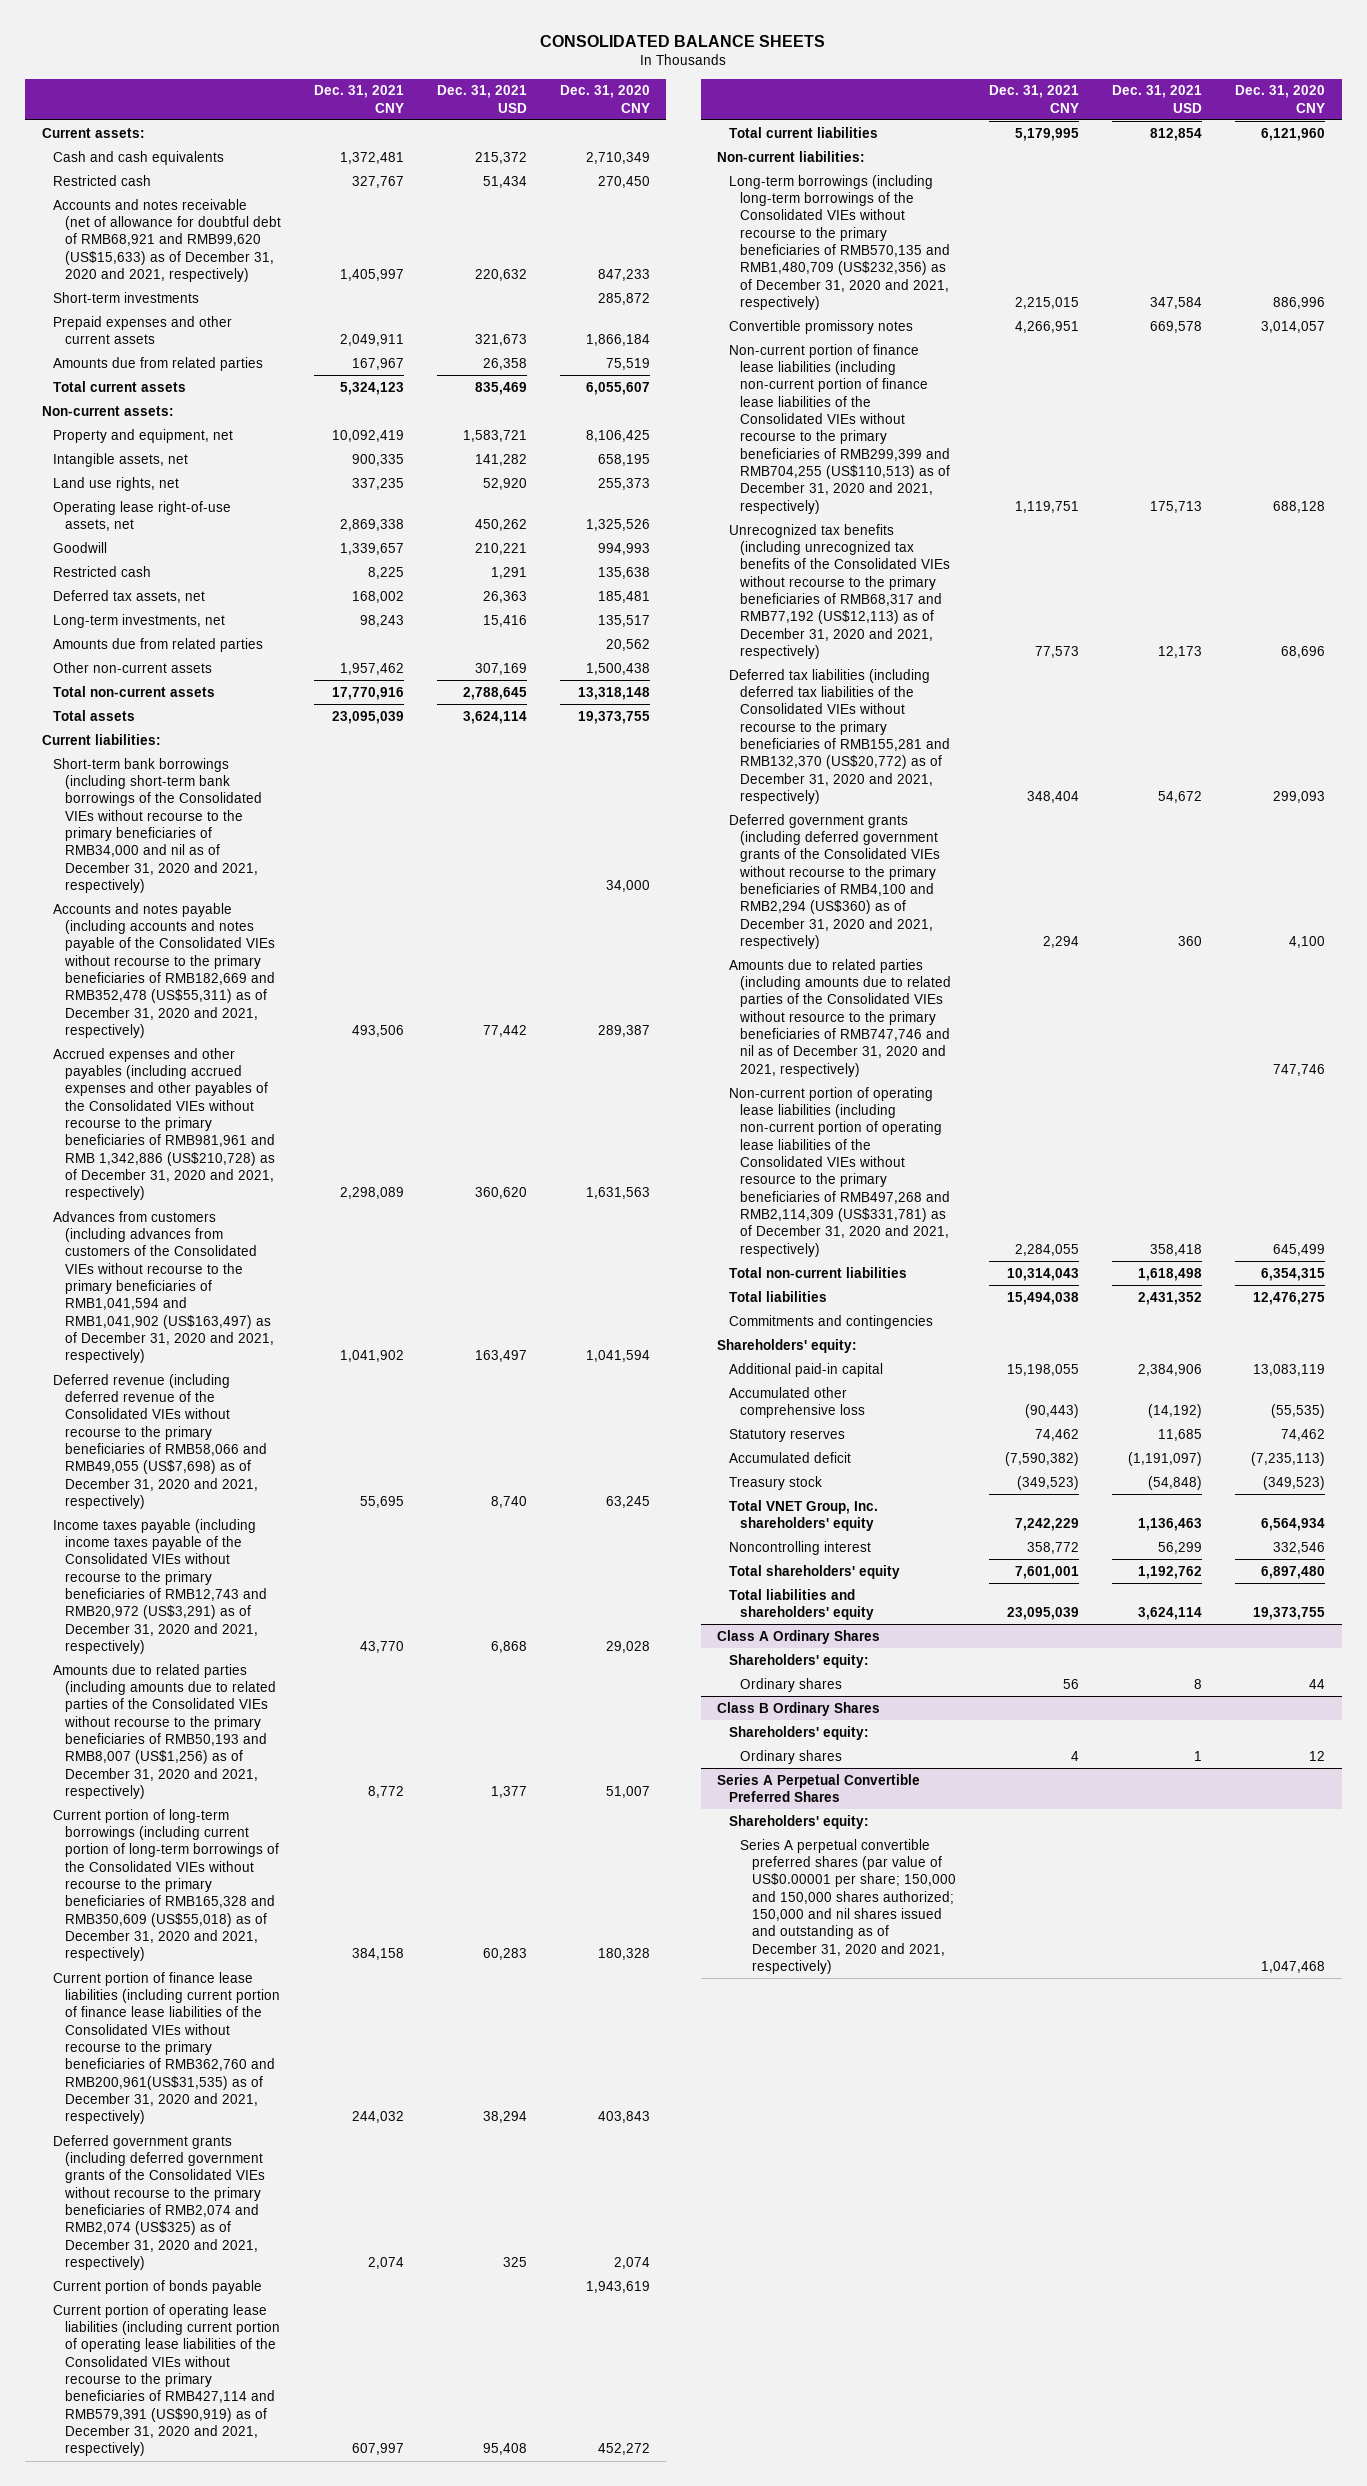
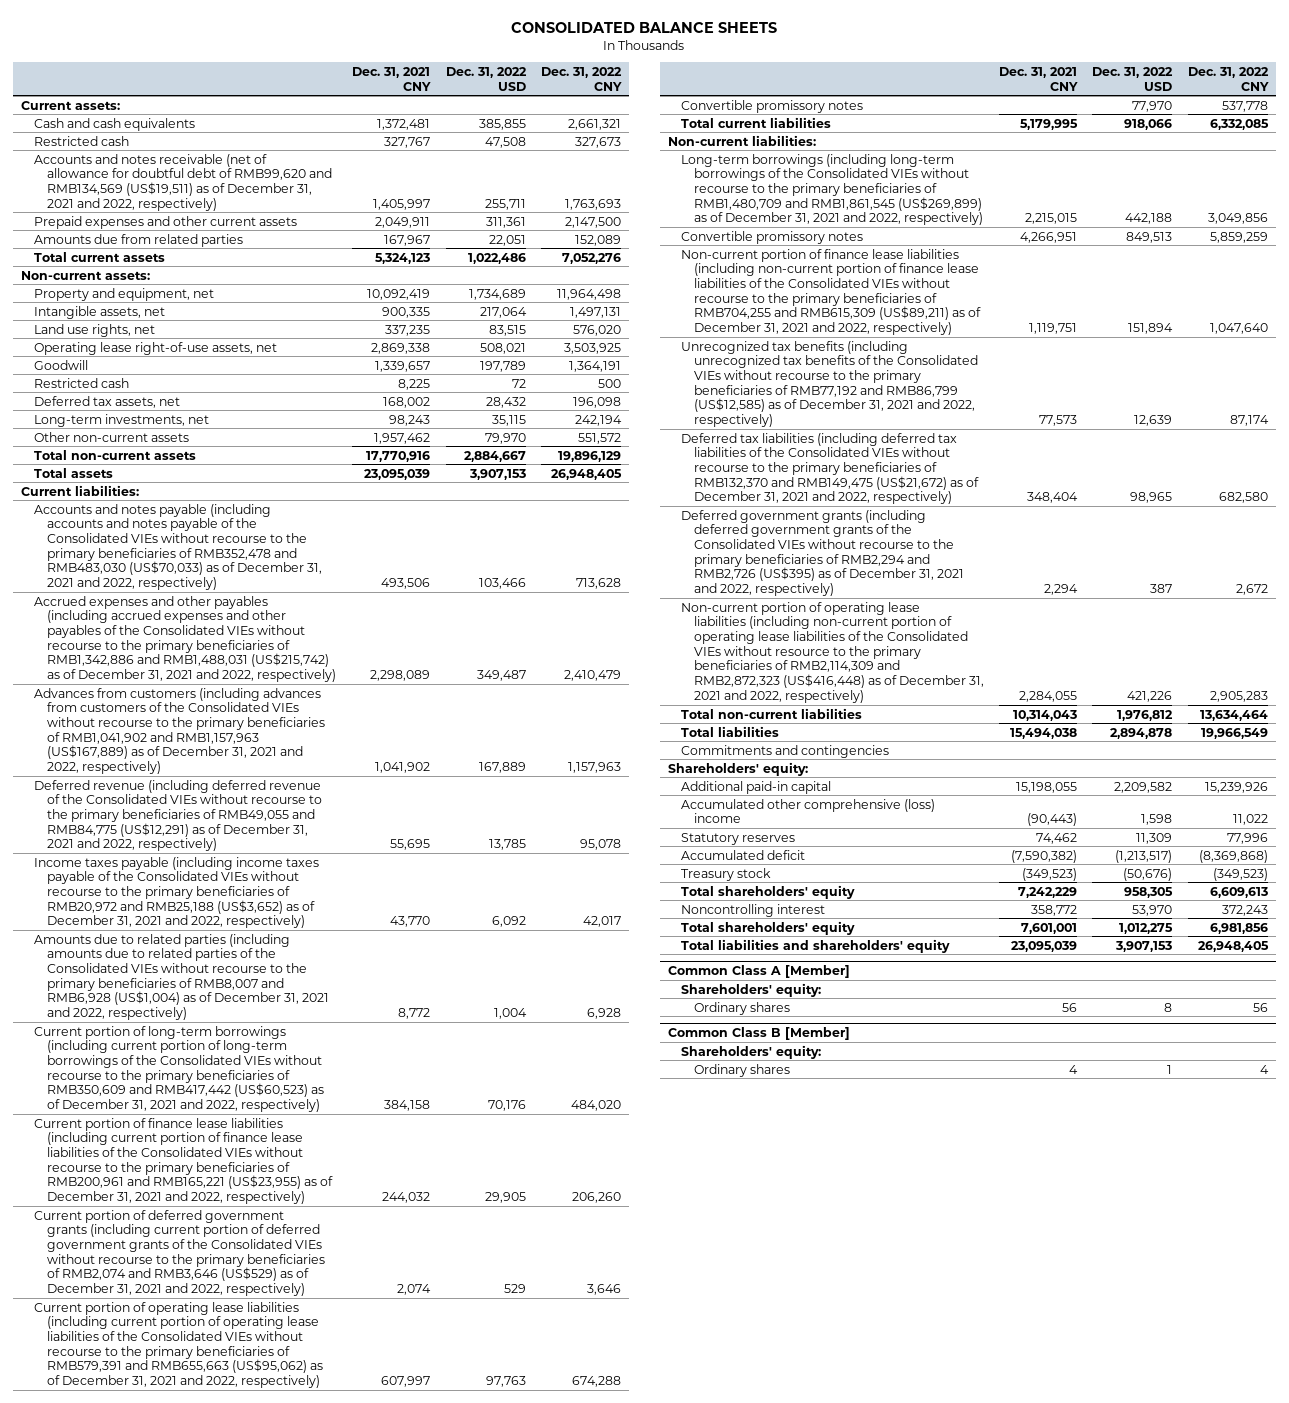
[436,85,527,113] Dec. 31, 2021 USD -> none
[559,85,650,113] Dec. 31, 2020 CNY -> none
none -> [445,66,527,91] Dec. 31, 2022 USD
none -> [541,66,623,91] Dec. 31, 2022 CNY
[53,291,200,303] Short-term investments -> none
[53,198,281,283] Accounts and notes receivable (net of allowance for doubtful debt of RMB68,921 and RMB99,620 (US$15,633) as of December 31, 2020 and 2021, respectively) -> [33,153,332,211] Accounts and notes receivable (net of allowance for doubtful debt of RMB99,620 and RMB134,569 (US$19,511) as of December 31, 2021 and 2022, respectively)
[53,637,264,652] Amounts due from related parties -> none
[53,757,262,894] Short-term bank borrowings (including short-term bank borrowings of the Consolidated VIEs without recourse to the primary beneficiaries of RMB34,000 and nil as of December 31, 2020 and 2021, respectively) -> none
[53,2279,263,2294] Current portion of bonds payable -> none
[53,902,275,1039] Accounts and notes payable (including accounts and notes payable of the Consolidated VIEs without recourse to the primary beneficiaries of RMB182,669 and RMB352,478 (US$55,311) as of December 31, 2020 and 2021, respectively) -> [33,503,322,591] Accounts and notes payable (including accounts and notes payable of the Consolidated VIEs without recourse to the primary beneficiaries of RMB352,478 and RMB483,030 (US$70,033) as of December 31, 2021 and 2022, respectively)
[53,1047,275,1201] Accrued expenses and other payables (including accrued expenses and other payables of the Consolidated VIEs without recourse to the primary beneficiaries of RMB981,961 and RMB 1,342,886 (US$210,728) as of December 31, 2020 and 2021, respectively) -> [33,595,336,683] Accrued expenses and other payables (including accrued expenses and other payables of the Consolidated VIEs without recourse to the primary beneficiaries of RMB1,342,886 and RMB1,488,031 (US$215,742) as of December 31, 2021 and 2022, respectively)
[53,1210,274,1364] Advances from customers (including advances from customers of the Consolidated VIEs without recourse to the primary beneficiaries of RMB1,041,594 and RMB1,041,902 (US$163,497) as of December 31, 2020 and 2021, respectively) -> [33,687,325,775] Advances from customers (including advances from customers of the Consolidated VIEs without recourse to the primary beneficiaries of RMB1,041,902 and RMB1,157,963 (US$167,889) as of December 31, 2021 and 2022, respectively)
[53,1373,267,1510] Deferred revenue (including deferred revenue of the Consolidated VIEs without recourse to the primary beneficiaries of RMB58,066 and RMB49,055 (US$7,698) as of December 31, 2020 and 2021, respectively) -> [33,779,322,852] Deferred revenue (including deferred revenue of the Consolidated VIEs without recourse to the primary beneficiaries of RMB49,055 and RMB84,775 (US$12,291) as of December 31, 2021 and 2022, respectively)
[53,1518,267,1655] Income taxes payable (including income taxes payable of the Consolidated VIEs without recourse to the primary beneficiaries of RMB12,743 and RMB20,972 (US$3,291) as of December 31, 2020 and 2021, respectively) -> [33,856,319,929] Income taxes payable (including income taxes payable of the Consolidated VIEs without recourse to the primary beneficiaries of RMB20,972 and RMB25,188 (US$3,652) as of December 31, 2021 and 2022, respectively)
[53,1663,276,1800] Amounts due to related parties (including amounts due to related parties of the Consolidated VIEs without recourse to the primary beneficiaries of RMB50,193 and RMB8,007 (US$1,256) as of December 31, 2020 and 2021, respectively) -> [33,933,329,1021] Amounts due to related parties (including amounts due to related parties of the Consolidated VIEs without recourse to the primary beneficiaries of RMB8,007 and RMB6,928 (US$1,004) as of December 31, 2021 and 2022, respectively)
[53,1808,279,1962] Current portion of long-term borrowings (including current portion of long-term borrowings of the Consolidated VIEs without recourse to the primary beneficiaries of RMB165,328 and RMB350,609 (US$55,018) as of December 31, 2020 and 2021, respectively) -> [33,1025,324,1113] Current portion of long-term borrowings (including current portion of long-term borrowings of the Consolidated VIEs without recourse to the primary beneficiaries of RMB350,609 and RMB417,442 (US$60,523) as of December 31, 2021 and 2022, respectively)
[53,1971,280,2125] Current portion of finance lease liabilities (including current portion of finance lease liabilities of the Consolidated VIEs without recourse to the primary beneficiaries of RMB362,760 and RMB200,961(US$31,535) as of December 31, 2020 and 2021, respectively) -> [33,1117,333,1205] Current portion of finance lease liabilities (including current portion of finance lease liabilities of the Consolidated VIEs without recourse to the primary beneficiaries of RMB200,961 and RMB165,221 (US$23,955) as of December 31, 2021 and 2022, respectively)
[53,2134,265,2271] Deferred government grants (including deferred government grants of the Consolidated VIEs without recourse to the primary beneficiaries of RMB2,074 and RMB2,074 (US$325) as of December 31, 2020 and 2021, respectively) -> [33,1209,325,1297] Current portion of deferred government grants (including current portion of deferred government grants of the Consolidated VIEs without recourse to the primary beneficiaries of RMB2,074 and RMB3,646 (US$529) as of December 31, 2021 and 2022, respectively)
[53,2303,280,2457] Current portion of operating lease liabilities (including current portion of operating lease liabilities of the Consolidated VIEs without recourse to the primary beneficiaries of RMB427,114 and RMB579,391 (US$90,919) as of December 31, 2020 and 2021, respectively) -> [33,1301,323,1389] Current portion of operating lease liabilities (including current portion of operating lease liabilities of the Consolidated VIEs without recourse to the primary beneficiaries of RMB579,391 and RMB655,663 (US$95,062) as of December 31, 2021 and 2022, respectively)
none -> [680,99,863,113] Convertible promissory notes
[728,174,951,311] Long-term borrowings (including long-term borrowings of the Consolidated VIEs without recourse to the primary beneficiaries of RMB570,135 and RMB1,480,709 (US$232,356) as of December 31, 2020 and 2021, respectively) -> [680,153,983,226] Long-term borrowings (including long-term borrowings of the Consolidated VIEs without recourse to the primary beneficiaries of RMB1,480,709 and RMB1,861,545 (US$269,899) as of December 31, 2021 and 2022, respectively)
[728,958,952,1077] Amounts due to related parties (including amounts due to related parties of the Consolidated VIEs without resource to the primary beneficiaries of RMB747,746 and nil as of December 31, 2020 and 2021, respectively) -> none
[728,343,951,514] Non-current portion of finance lease liabilities (including non-current portion of finance lease liabilities of the Consolidated VIEs without recourse to the primary beneficiaries of RMB299,399 and RMB704,255 (US$110,513) as of December 31, 2020 and 2021, respectively) -> [680,248,981,336] Non-current portion of finance lease liabilities (including non-current portion of finance lease liabilities of the Consolidated VIEs without recourse to the primary beneficiaries of RMB704,255 and RMB615,309 (US$89,211) as of December 31, 2021 and 2022, respectively)
[728,523,951,660] Unrecognized tax benefits (including unrecognized tax benefits of the Consolidated VIEs without recourse to the primary beneficiaries of RMB68,317 and RMB77,192 (US$12,113) as of December 31, 2020 and 2021, respectively) -> [680,340,978,428] Unrecognized tax benefits (including unrecognized tax benefits of the Consolidated VIEs without recourse to the primary beneficiaries of RMB77,192 and RMB86,799 (US$12,585) as of December 31, 2021 and 2022, respectively)
[728,668,951,805] Deferred tax liabilities (including deferred tax liabilities of the Consolidated VIEs without recourse to the primary beneficiaries of RMB155,281 and RMB132,370 (US$20,772) as of December 31, 2020 and 2021, respectively) -> [680,432,979,505] Deferred tax liabilities (including deferred tax liabilities of the Consolidated VIEs without recourse to the primary beneficiaries of RMB132,370 and RMB149,475 (US$21,672) as of December 31, 2021 and 2022, respectively)
[728,813,941,950] Deferred government grants (including deferred government grants of the Consolidated VIEs without recourse to the primary beneficiaries of RMB4,100 and RMB2,294 (US$360) as of December 31, 2020 and 2021, respectively) -> [680,509,964,597] Deferred government grants (including deferred government grants of the Consolidated VIEs without recourse to the primary beneficiaries of RMB2,294 and RMB2,726 (US$395) as of December 31, 2021 and 2022, respectively)
[728,1086,951,1257] Non-current portion of operating lease liabilities (including non-current portion of operating lease liabilities of the Consolidated VIEs without resource to the primary beneficiaries of RMB497,268 and RMB2,114,309 (US$331,781) as of December 31, 2020 and 2021, respectively) -> [680,601,984,703] Non-current portion of operating lease liabilities (including non-current portion of operating lease liabilities of the Consolidated VIEs without resource to the primary beneficiaries of RMB2,114,309 and RMB2,872,323 (US$416,448) as of December 31, 2021 and 2022, respectively)
[728,1386,866,1418] Accumulated other comprehensive loss -> [680,798,935,824] Accumulated other comprehensive (loss) income
[728,1499,878,1531] Total VNET Group, Inc. shareholders' equity -> [680,884,855,899] Total shareholders' equity
[717,1629,881,1644] Class A Ordinary Shares -> [667,964,850,978] Common Class A [Member]
[717,1701,881,1716] Class B Ordinary Shares -> [667,1026,850,1040] Common Class B [Member]
[717,1773,921,1802] Series A Perpetual Convertible Preferred Shares -> none
[728,1814,869,1829] Shareholders' equity: -> none
[740,1838,956,1975] Series A perpetual convertible preferred shares (par value of US$0.00001 per share; 150,000 and 150,000 shares authorized; 150,000 and nil shares issued and outstanding as of December 31, 2020 and 2021, respectively) -> none

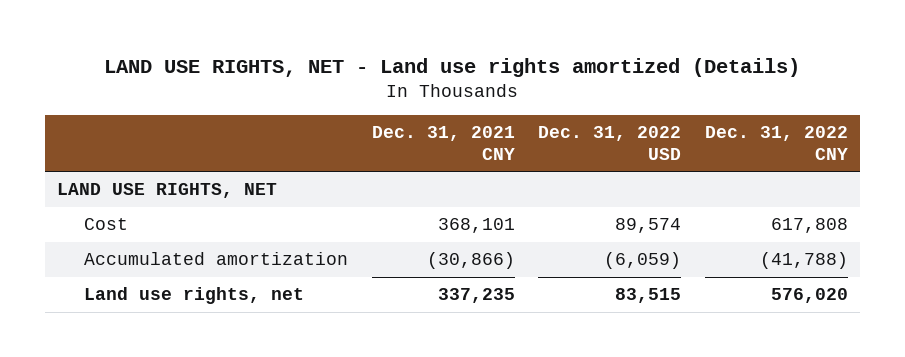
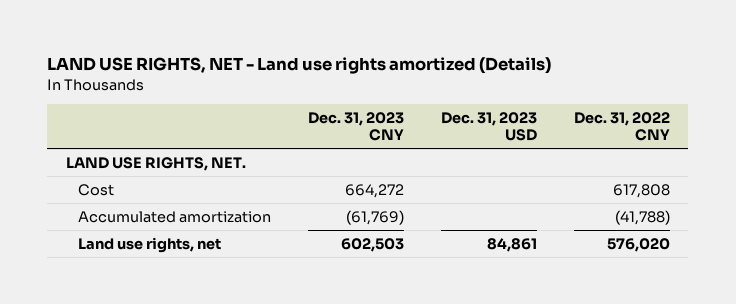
[371,126,515,160] Dec. 31, 2021 CNY -> none
[538,126,682,160] Dec. 31, 2022 USD -> none
none -> [307,111,404,142] Dec. 31, 2023 CNY
none -> [440,111,537,142] Dec. 31, 2023 USD
[56,183,277,199] LAND USE RIGHTS, NET -> [65,156,246,171] LAND USE RIGHTS, NET.

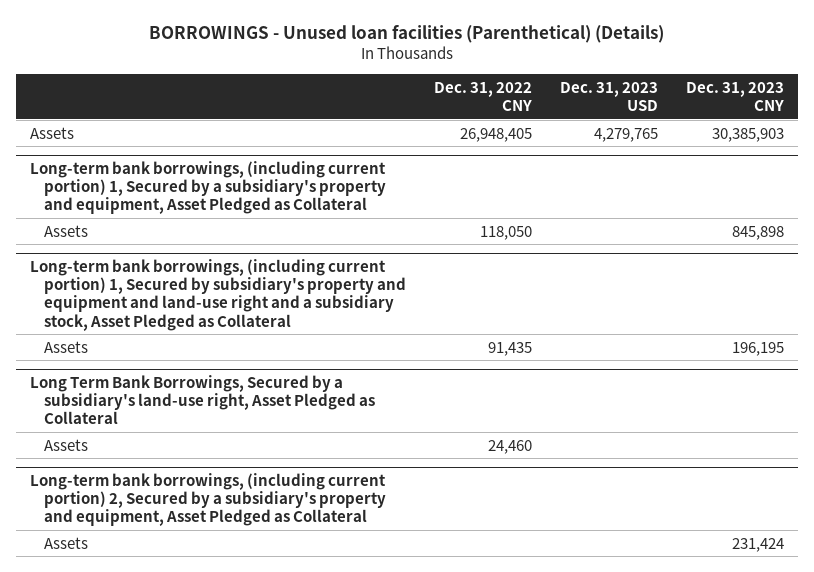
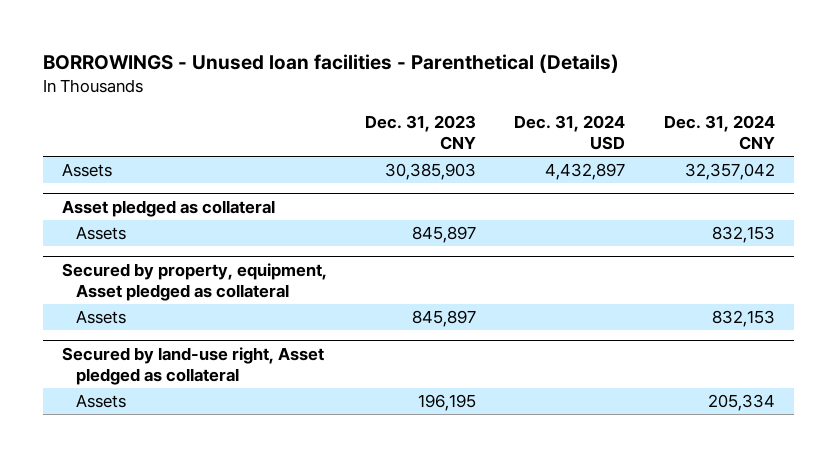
[149,25,665,44] BORROWINGS - Unused loan facilities (Parenthetical) (Details) -> [43,54,620,74] BORROWINGS - Unused loan facilities - Parenthetical (Details)
[434,81,533,112] Dec. 31, 2022 CNY -> none
[560,81,659,112] Dec. 31, 2023 USD -> none
none -> [514,114,626,151] Dec. 31, 2024 USD
none -> [663,114,775,151] Dec. 31, 2024 CNY
[30,160,387,215] Long-term bank borrowings, (including current portion) 1, Secured by a subsidiary's property and equipment, Asset Pledged as Collateral -> none
[30,258,407,331] Long-term bank borrowings, (including current portion) 1, Secured by subsidiary's property and equipment and land-use right and a subsidiary stock, Asset Pledged as Collateral -> none
none -> [62,199,276,217] Asset pledged as collateral
[732,225,785,240] 845,898 -> [412,225,477,243] 845,897
none -> [62,262,328,302] Secured by property, equipment, Asset pledged as collateral
none -> [75,309,126,324] Assets
none -> [62,346,325,386] Secured by land-use right, Asset pledged as collateral
[30,374,376,425] Long Term Bank Borrowings, Secured by a subsidiary's land-use right, Asset Pledged as Collateral -> none
[44,438,89,451] Assets -> none
[30,472,387,527] Long-term bank borrowings, (including current portion) 2, Secured by a subsidiary's property and equipment, Asset Pledged as Collateral -> none
[44,536,89,549] Assets -> none

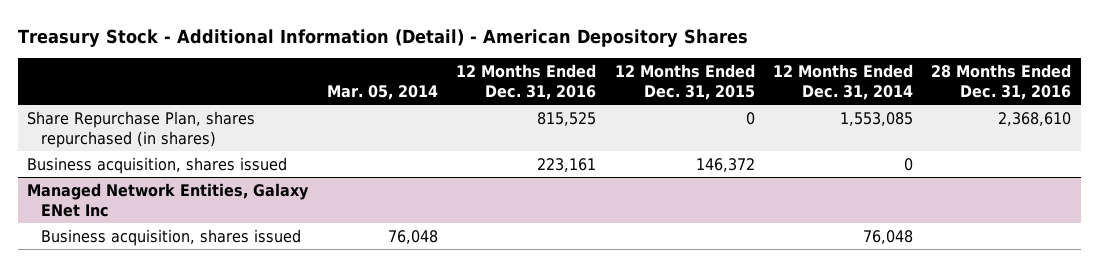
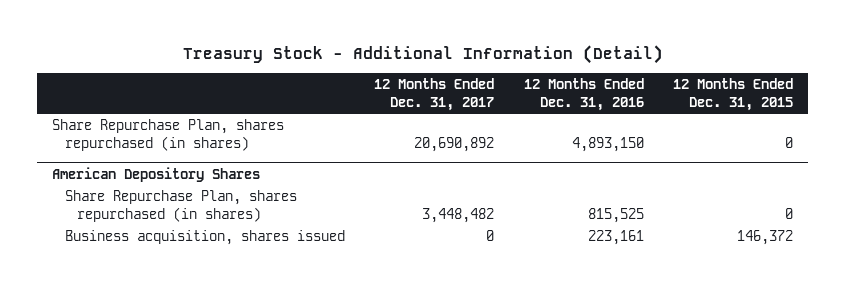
[18,28,749,47] Treasury Stock - Additional Information (Detail) - American Depository Shares -> [182,45,663,65] Treasury Stock - Additional Information (Detail)
[326,85,438,101] Mar. 05, 2014 -> none
[773,63,914,101] 12 Months Ended Dec. 31, 2014 -> none
[931,63,1072,101] 28 Months Ended Dec. 31, 2016 -> none
none -> [374,78,495,111] 12 Months Ended Dec. 31, 2017
none -> [52,119,285,151] Share Repurchase Plan, shares repurchased (in shares)
none -> [52,166,261,182] American Depository Shares
[27,182,310,217] Managed Network Entities, Galaxy ENet Inc -> none
[40,228,301,246] Business acquisition, shares issued -> none

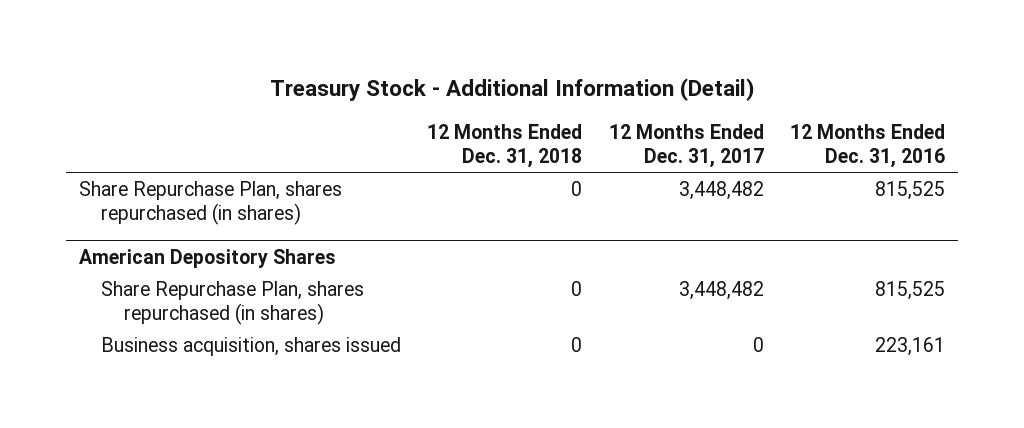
[673,78,794,111] 12 Months Ended Dec. 31, 2015 -> none
none -> [427,124,583,169] 12 Months Ended Dec. 31, 2018
[414,136,495,152] 20,690,892 -> [678,181,764,201] 3,448,482
[571,136,644,152] 4,893,150 -> [874,181,945,201] 815,525

